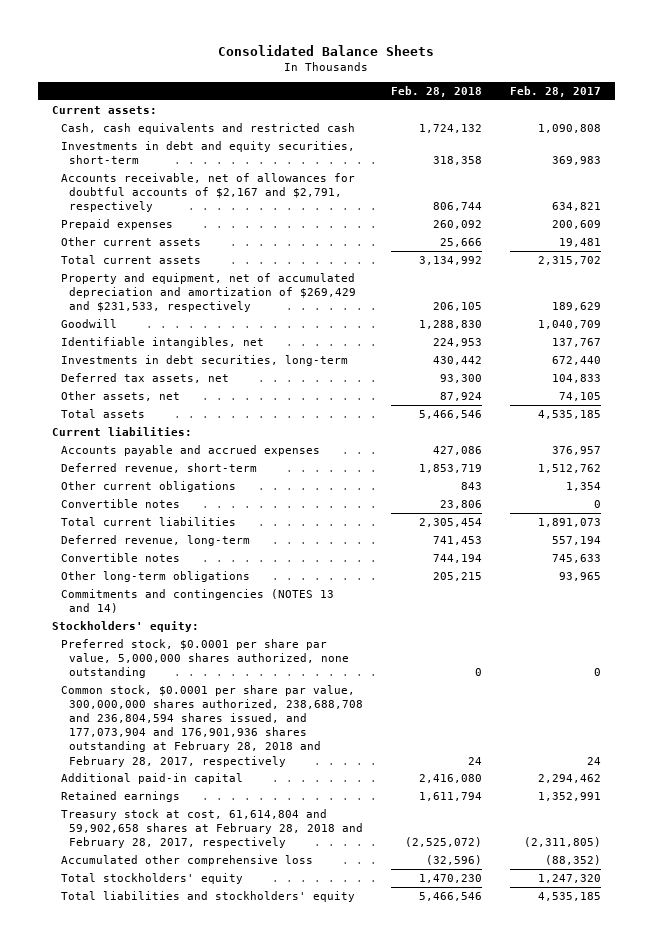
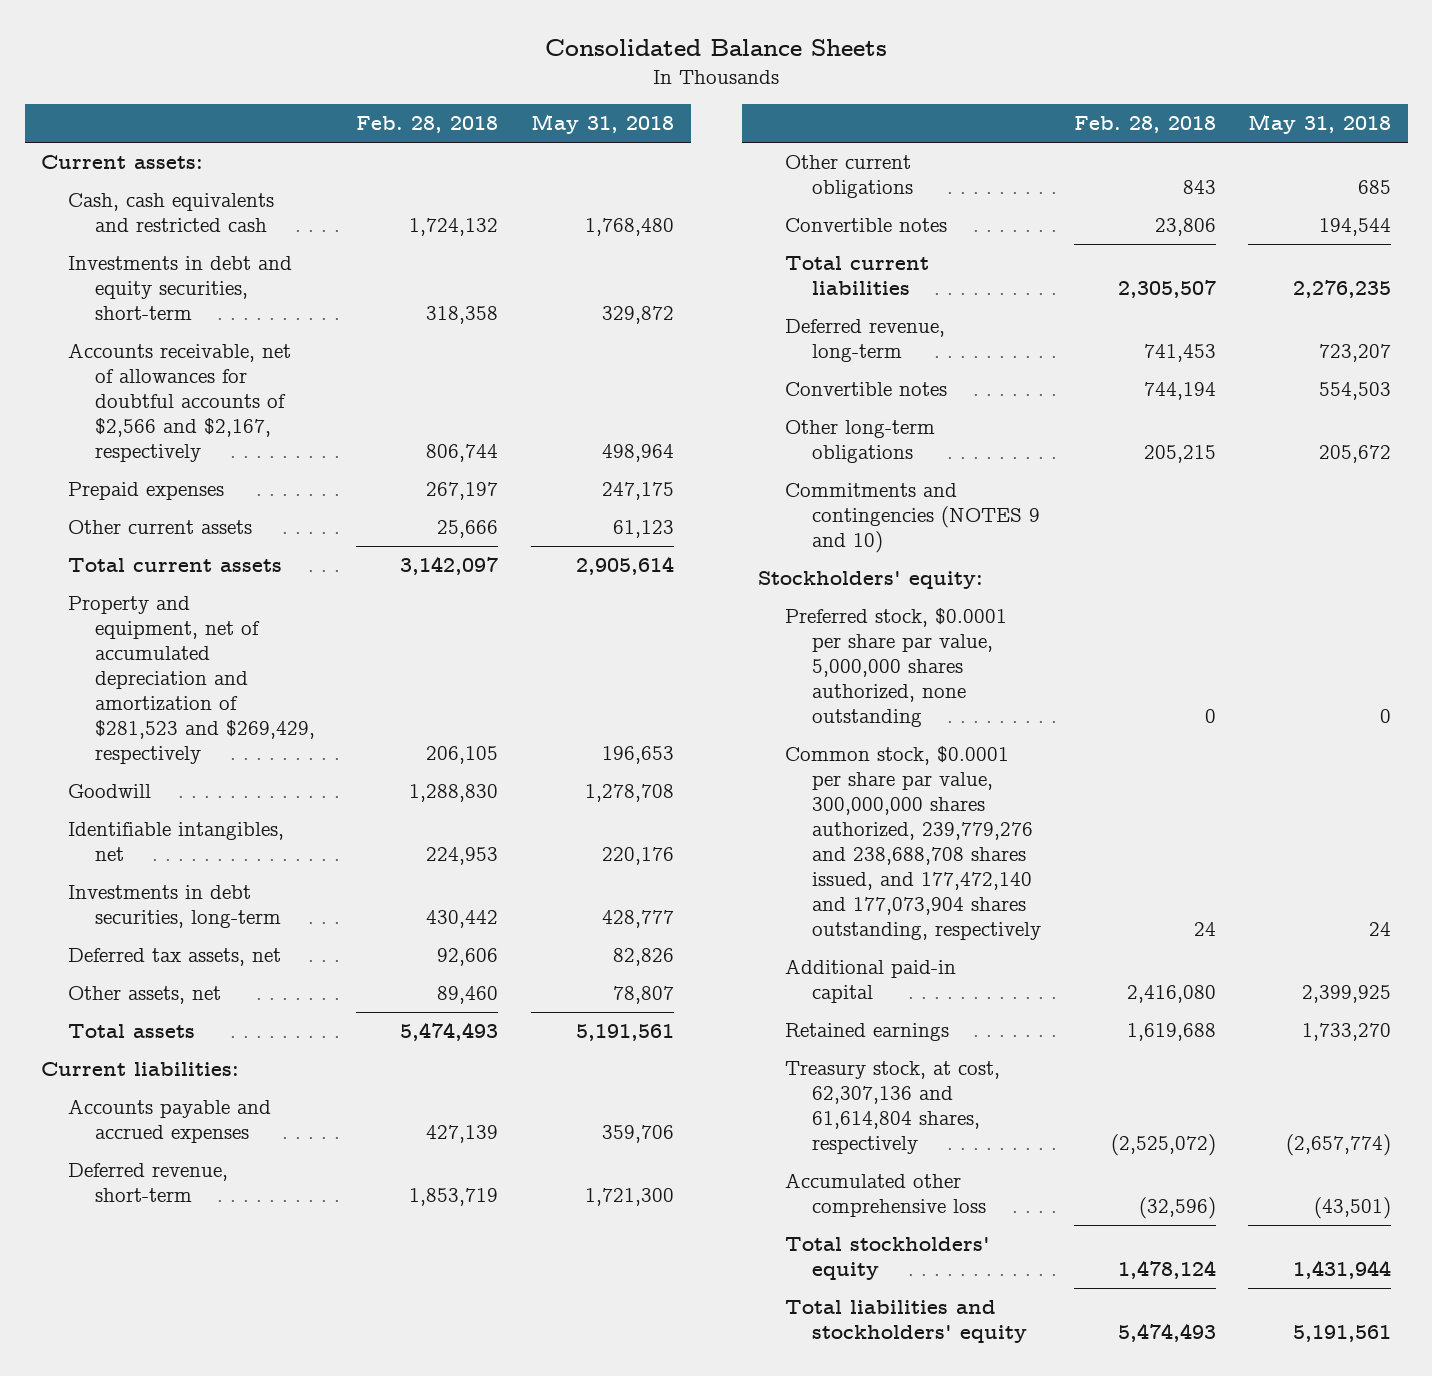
[509,85,601,97] Feb. 28, 2017 -> none
none -> [531,114,675,135] May 31, 2018
[60,172,355,213] Accounts receivable, net of allowances for doubtful accounts of $2,167 and $2,791, respectively -> [67,343,291,462] Accounts receivable, net of allowances for doubtful accounts of $2,566 and $2,167, respectively
[432,219,482,229] 260,092 -> [426,482,499,501] 267,197
[418,255,482,265] 3,134,992 -> [400,556,499,576] 3,142,097
[60,272,356,313] Property and equipment, net of accumulated depreciation and amortization of $269,429 and $231,533, respectively -> [67,596,315,764] Property and equipment, net of accumulated depreciation and amortization of $281,523 and $269,429, respectively
[439,373,482,383] 93,300 -> [437,948,499,967] 92,606
[439,391,482,401] 87,924 -> [437,986,499,1005] 89,460
[418,409,482,419] 5,466,546 -> [400,1022,499,1042] 5,474,493
[432,445,482,455] 427,086 -> [426,1124,499,1143] 427,139
[418,517,482,527] 2,305,454 -> [1117,279,1216,298] 2,305,507
[60,588,334,614] Commitments and contingencies (NOTES 13 and 14) -> [784,483,1040,553] Commitments and contingencies (NOTES 9 and 10)
[60,684,363,767] Common stock, $0.0001 per share par value, 300,000,000 shares authorized, 238,688,708 and 236,804,594 shares issued, and 177,073,904 and 176,901,936 shares outstanding at February 28, 2018 and February 28, 2017, respectively -> [784,746,1041,940] Common stock, $0.0001 per share par value, 300,000,000 shares authorized, 239,779,276 and 238,688,708 shares issued, and 177,472,140 and 177,073,904 shares outstanding, respectively
[418,791,482,801] 1,611,794 -> [1126,1023,1216,1042] 1,619,688
[60,808,363,849] Treasury stock at cost, 61,614,804 and 59,902,658 shares at February 28, 2018 and February 28, 2017, respectively -> [784,1061,1000,1154] Treasury stock, at cost, 62,307,136 and 61,614,804 shares, respectively
[418,873,482,883] 1,470,230 -> [1117,1259,1216,1279] 1,478,124
[418,891,482,901] 5,466,546 -> [1117,1322,1216,1342] 5,474,493

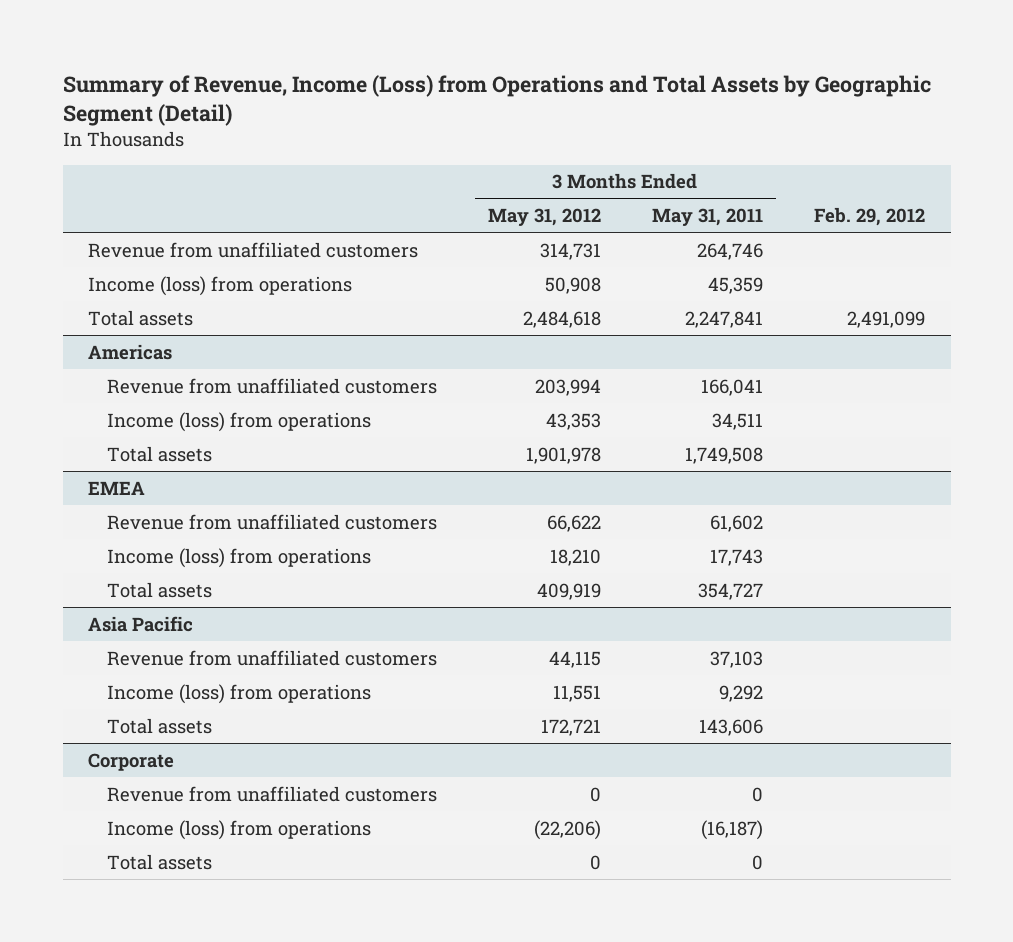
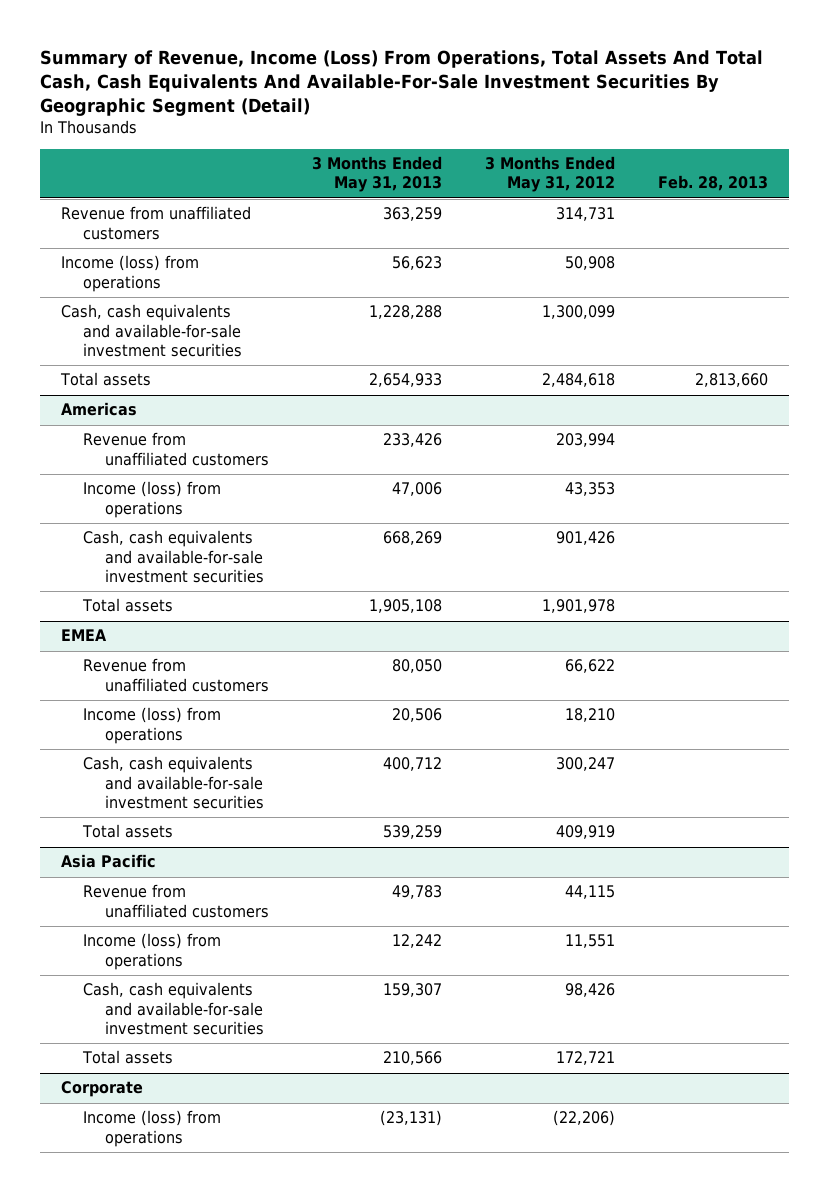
[62,74,931,126] Summary of Revenue, Income (Loss) from Operations and Total Assets by Geographic Segment (Detail) -> [40,50,764,117] Summary of Revenue, Income (Loss) From Operations, Total Assets And Total Cash, Cash Equivalents And Available-For-Sale Investment Securities By Geographic Segment (Detail)
[652,208,764,227] May 31, 2011 -> none
[814,207,926,227] Feb. 29, 2012 -> none
none -> [312,156,443,193] 3 Months Ended May 31, 2013
none -> [657,175,768,192] Feb. 28, 2013
none -> [61,304,243,357] Cash, cash equivalents and available-for-sale investment securities
none -> [83,530,265,583] Cash, cash equivalents and available-for-sale investment securities
none -> [83,756,265,809] Cash, cash equivalents and available-for-sale investment securities
none -> [83,982,265,1035] Cash, cash equivalents and available-for-sale investment securities
[106,785,437,802] Revenue from unaffiliated customers -> none
[106,853,212,870] Total assets -> none

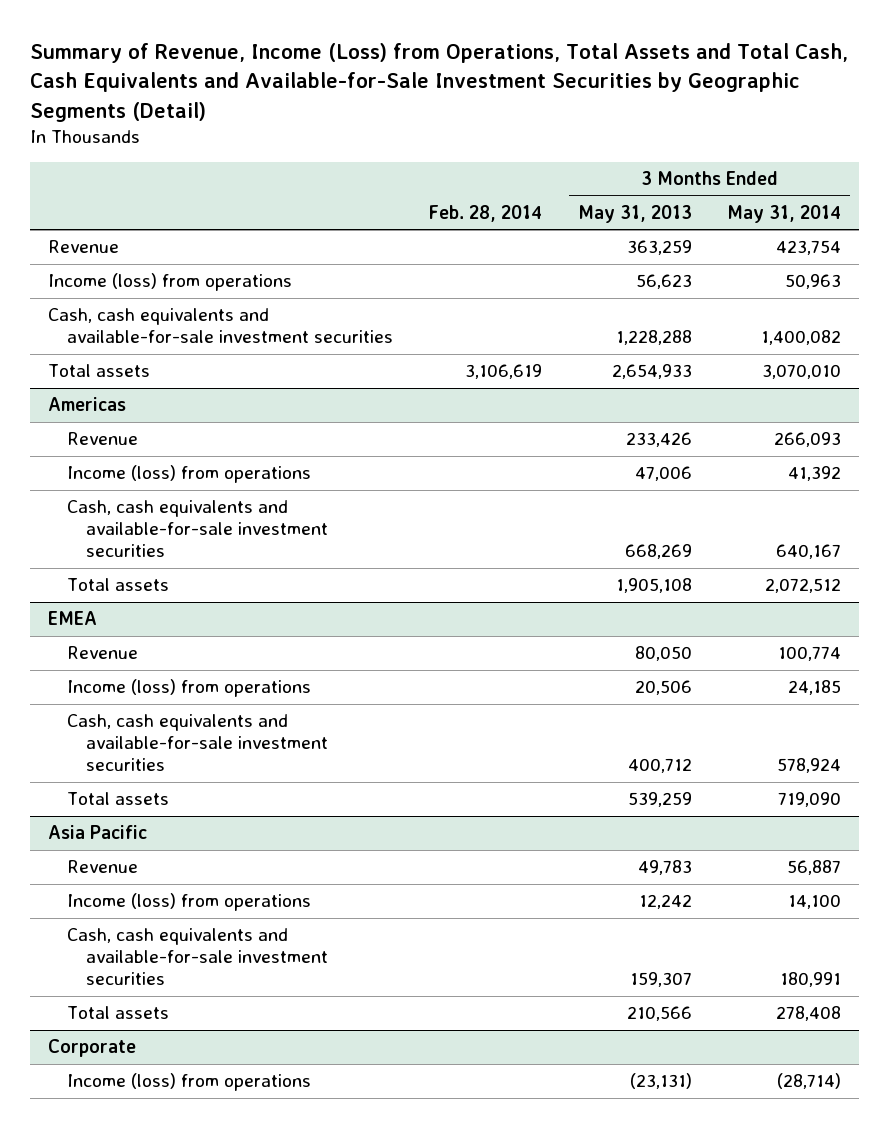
[40,50,764,117] Summary of Revenue, Income (Loss) From Operations, Total Assets And Total Cash, Cash Equivalents And Available-For-Sale Investment Securities By Geographic Segment (Detail) -> [29,43,848,122] Summary of Revenue, Income (Loss) from Operations, Total Assets and Total Cash, Cash Equivalents and Available-for-Sale Investment Securities by Geographic Segments (Detail)
[484,156,615,193] 3 Months Ended May 31, 2012 -> none
[657,175,768,192] Feb. 28, 2013 -> none
none -> [428,204,543,222] Feb. 28, 2014
none -> [727,204,842,223] May 31, 2014
[61,206,252,240] Revenue from unaffiliated customers -> [47,240,119,254] Revenue
[83,432,270,466] Revenue from unaffiliated customers -> [66,432,138,446] Revenue
[83,658,270,692] Revenue from unaffiliated customers -> [66,646,138,660] Revenue
[83,884,270,918] Revenue from unaffiliated customers -> [66,860,138,874] Revenue

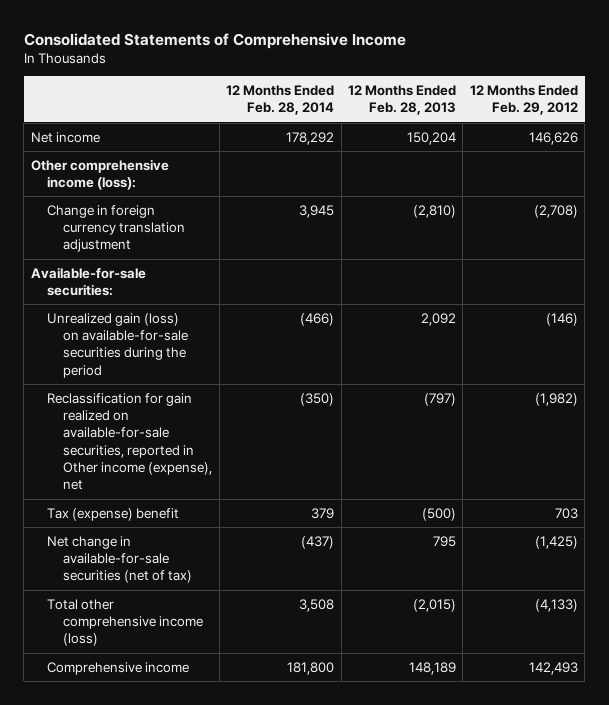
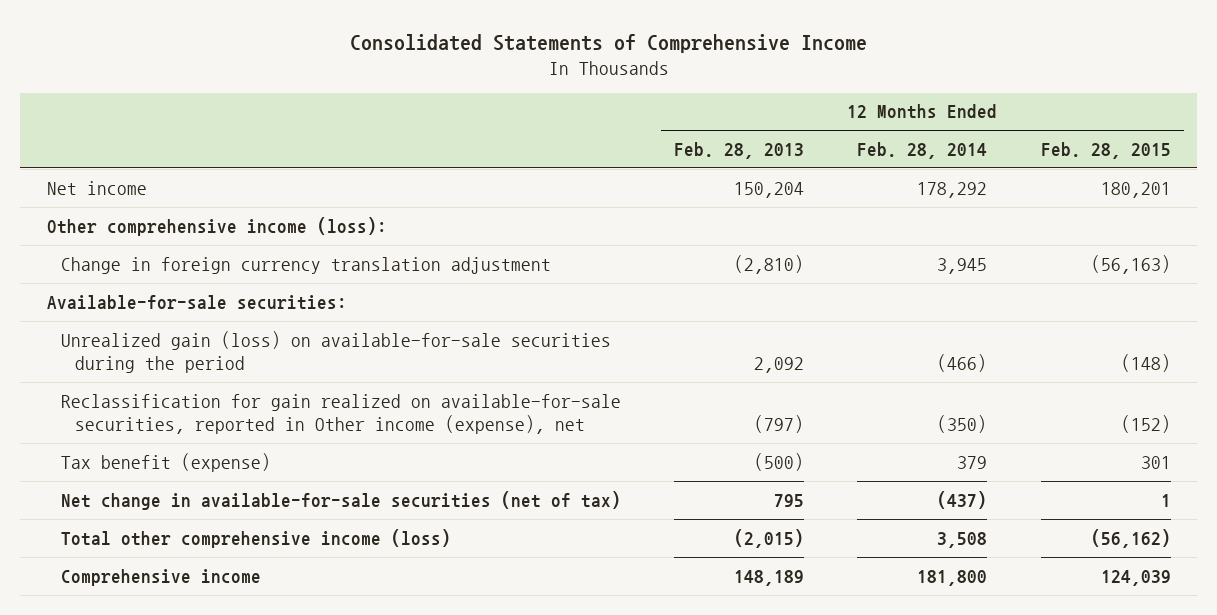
[469,85,578,116] 12 Months Ended Feb. 29, 2012 -> none
none -> [1040,142,1171,160] Feb. 28, 2015
[47,507,180,521] Tax (expense) benefit -> [61,452,272,472] Tax benefit (expense)

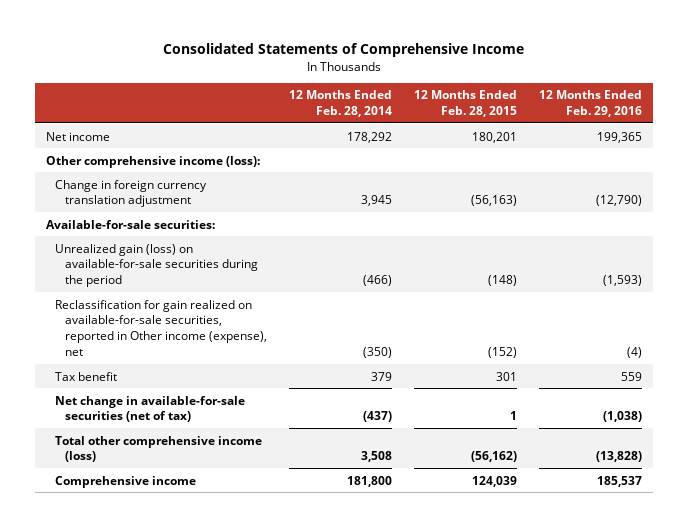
[674,142,805,160] Feb. 28, 2013 -> none
none -> [539,90,643,118] 12 Months Ended Feb. 29, 2016
[61,452,272,472] Tax benefit (expense) -> [55,371,118,381] Tax benefit

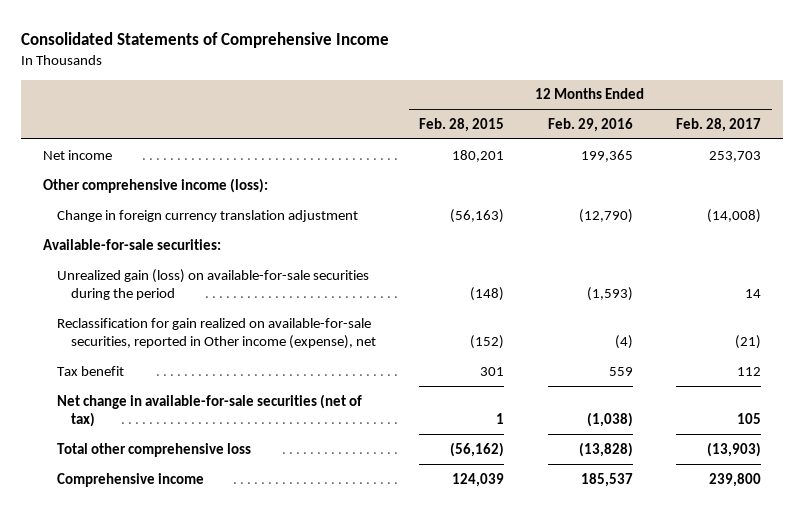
[288,90,392,118] 12 Months Ended Feb. 28, 2014 -> none
none -> [676,117,762,132] Feb. 28, 2017
[55,435,263,463] Total other comprehensive income (loss) -> [57,442,252,457] Total other comprehensive loss

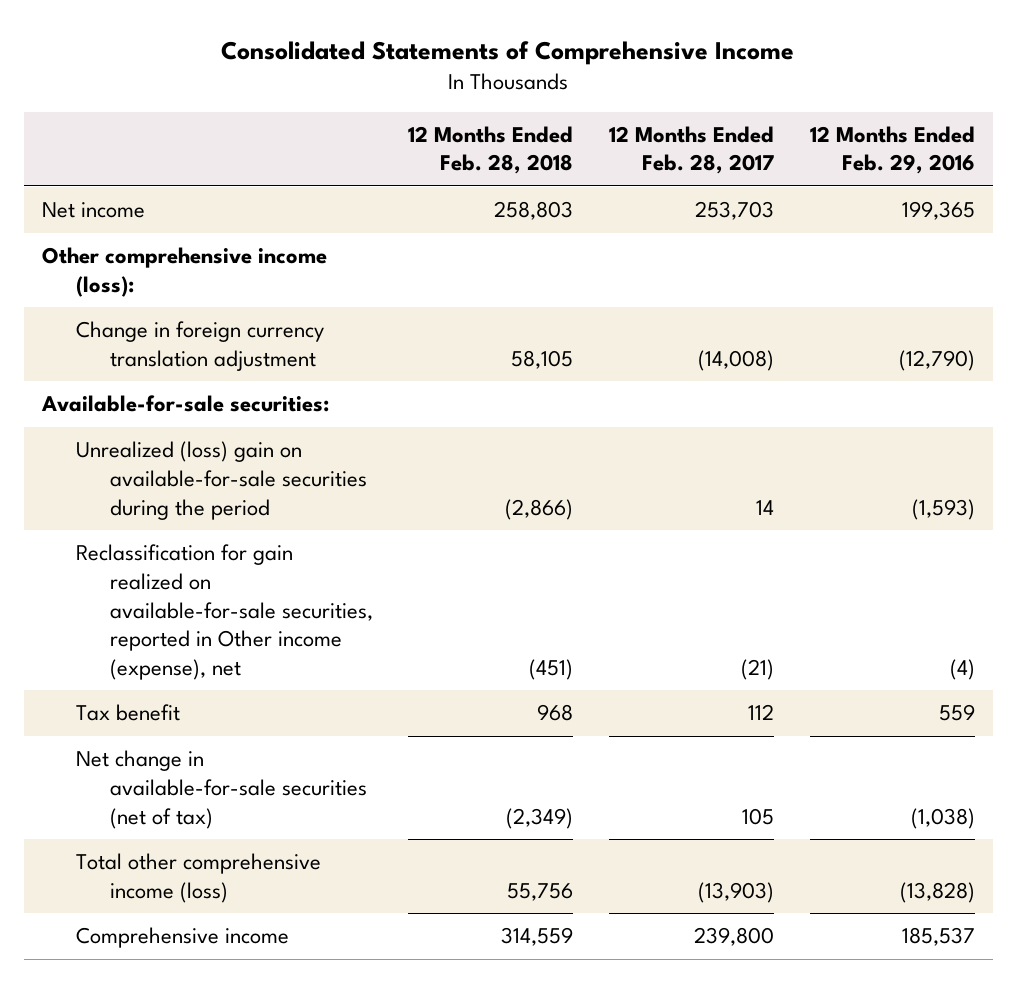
[419,117,505,132] Feb. 28, 2015 -> none
none -> [408,125,574,175] 12 Months Ended Feb. 28, 2018
[57,268,370,301] Unrealized gain (loss) on available-for-sale securities during the period -> [76,441,367,520] Unrealized (loss) gain on available-for-sale securities during the period
[57,442,252,457] Total other comprehensive loss -> [76,853,322,903] Total other comprehensive income (loss)

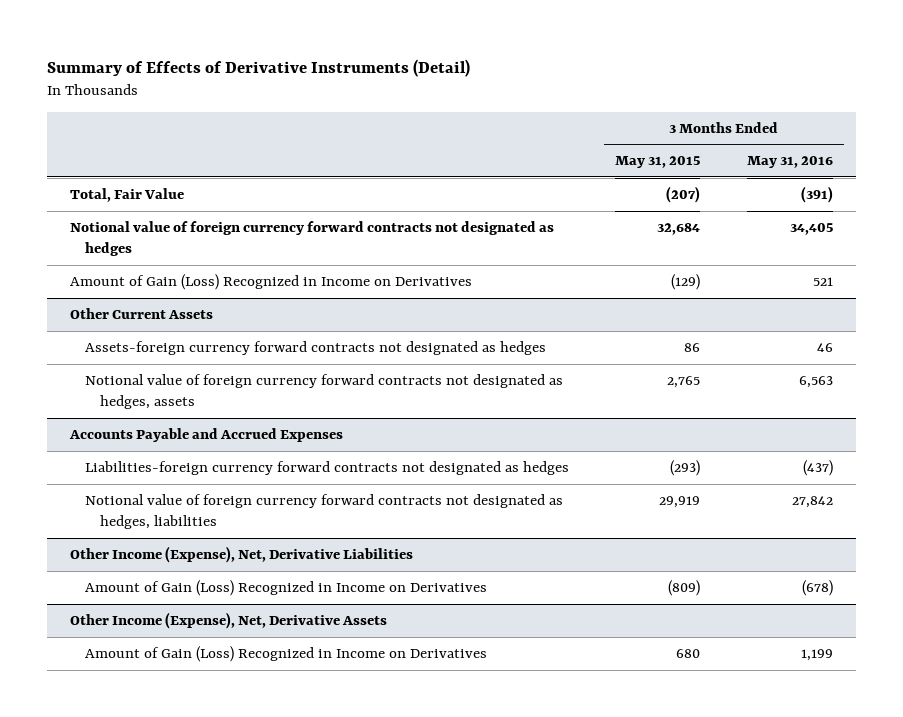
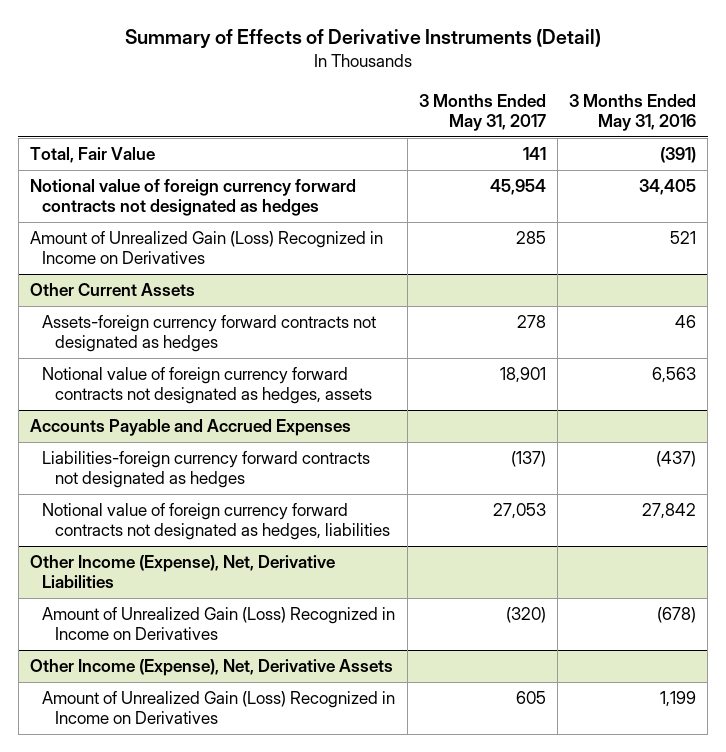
[615,156,701,169] May 31, 2015 -> none
none -> [418,93,546,131] 3 Months Ended May 31, 2017
[69,274,472,291] Amount of Gain (Loss) Recognized in Income on Derivatives -> [29,231,383,265] Amount of Unrealized Gain (Loss) Recognized in Income on Derivatives
[84,580,487,597] Amount of Gain (Loss) Recognized in Income on Derivatives -> [42,607,396,641] Amount of Unrealized Gain (Loss) Recognized in Income on Derivatives
[84,646,487,663] Amount of Gain (Loss) Recognized in Income on Derivatives -> [42,691,396,725] Amount of Unrealized Gain (Loss) Recognized in Income on Derivatives

